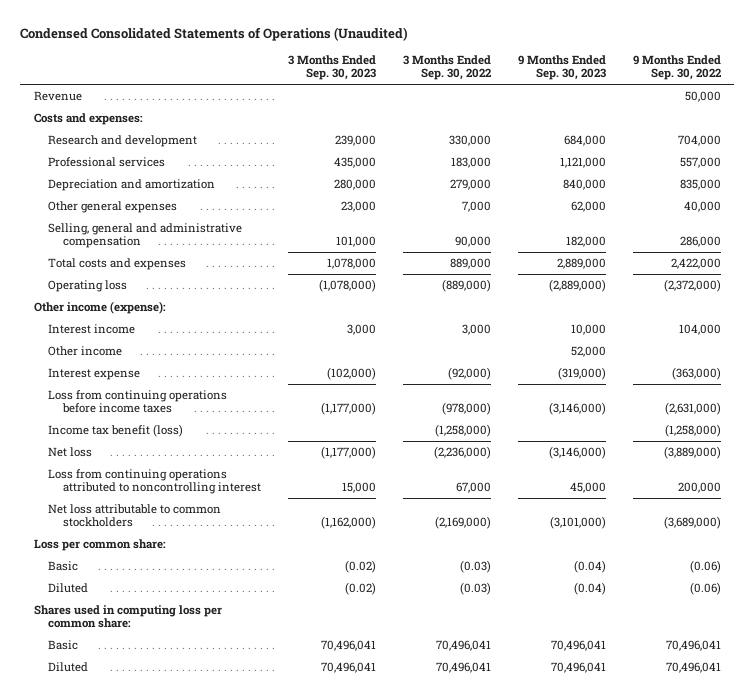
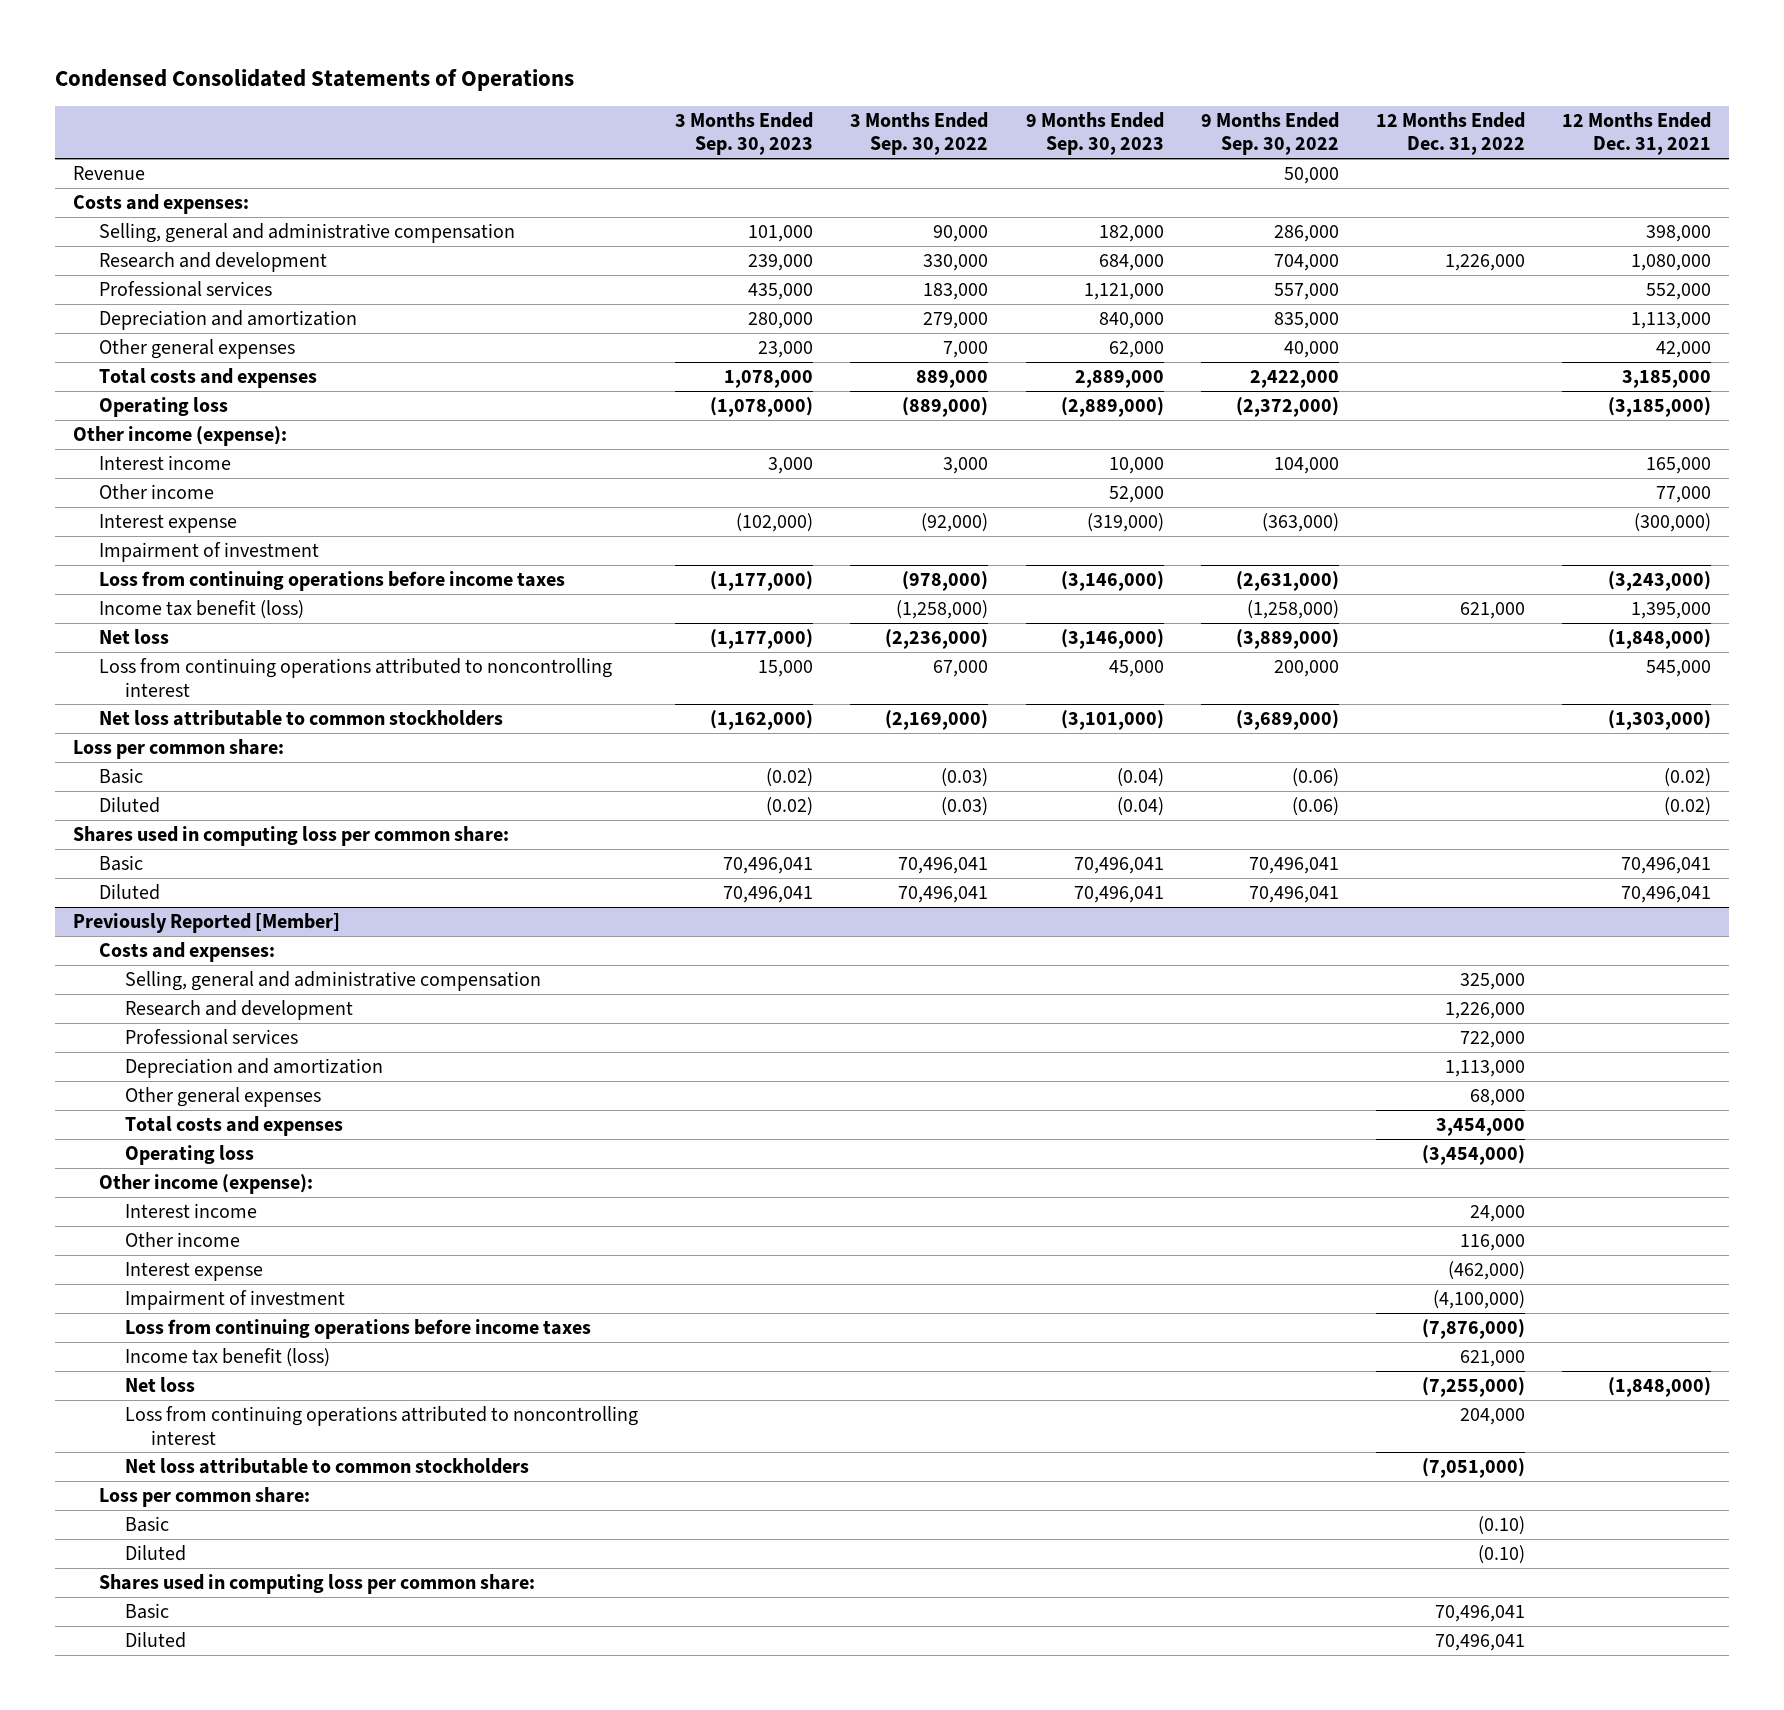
[20,26,409,41] Condensed Consolidated Statements of Operations (Unaudited) -> [54,68,574,91] Condensed Consolidated Statements of Operations
none -> [1375,111,1525,156] 12 Months Ended Dec. 31, 2022
none -> [1561,111,1711,156] 12 Months Ended Dec. 31, 2021
[48,222,243,249] Selling, general and administrative compensation -> [99,223,516,244] Selling, general and administrative compensation
none -> [99,542,320,563] Impairment of investment
none -> [73,913,341,934] Previously Reported [Member]
none -> [99,942,276,963] Costs and expenses:
none -> [125,971,542,992] Selling, general and administrative compensation
none -> [125,1000,354,1021] Research and development
none -> [125,1029,299,1046] Professional services
none -> [125,1058,384,1079] Depreciation and amortization
none -> [125,1087,322,1108] Other general expenses
none -> [125,1116,344,1137] Total costs and expenses
none -> [125,1145,255,1166] Operating loss
none -> [99,1174,314,1195] Other income (expense):
none -> [125,1203,258,1219] Interest income
none -> [125,1232,241,1248] Other income
none -> [125,1262,264,1282] Interest expense
none -> [125,1290,346,1311] Impairment of investment
none -> [125,1319,592,1340] Loss from continuing operations before income taxes
none -> [125,1348,331,1368] Income tax benefit (loss)
none -> [125,1377,196,1393] Net loss
none -> [125,1406,639,1445] Loss from continuing operations attributed to noncontrolling interest
none -> [125,1458,530,1475] Net loss attributable to common stockholders
none -> [99,1487,311,1508] Loss per common share:
none -> [125,1516,170,1533] Basic
none -> [125,1545,187,1562] Diluted
none -> [99,1574,536,1595] Shares used in computing loss per common share:
none -> [125,1603,170,1620] Basic
none -> [125,1632,187,1649] Diluted

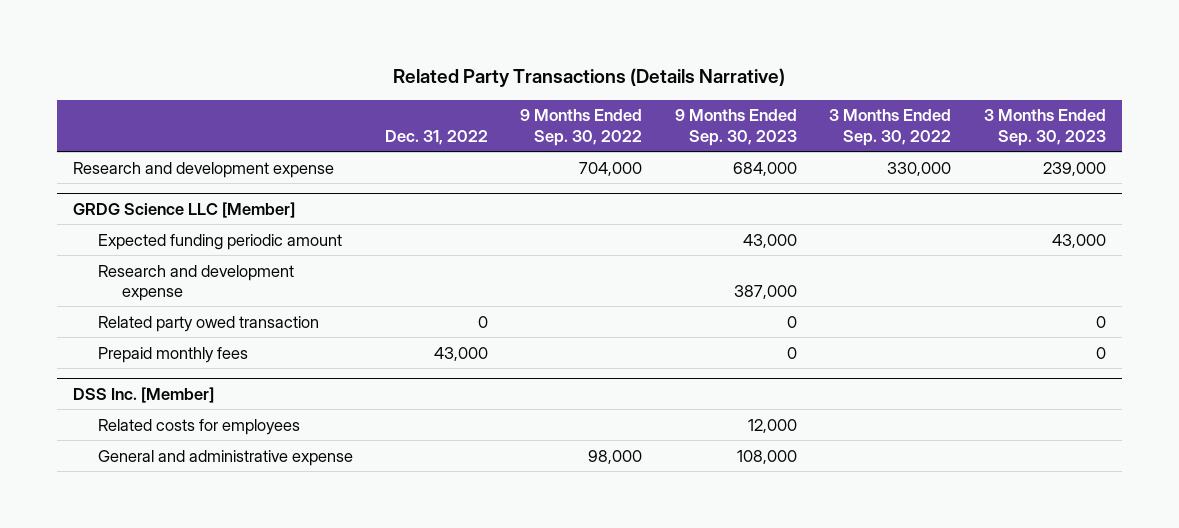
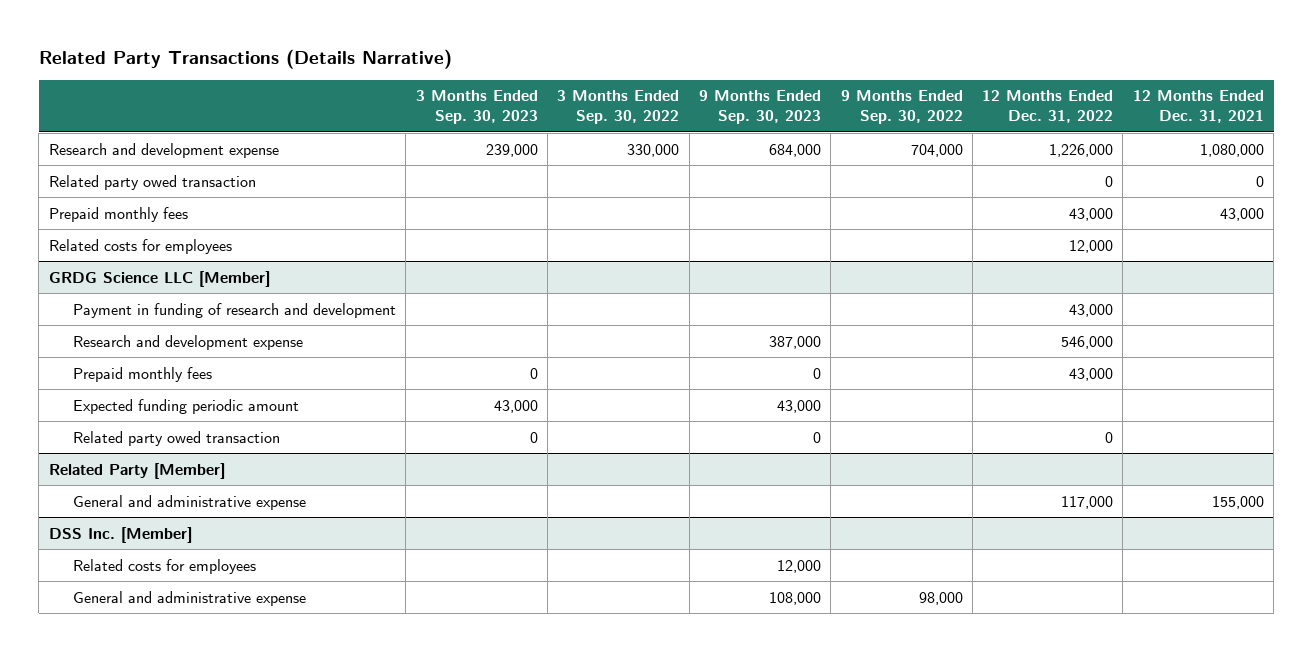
[385,129,489,145] Dec. 31, 2022 -> none
none -> [982,90,1114,124] 12 Months Ended Dec. 31, 2022
none -> [1132,90,1264,124] 12 Months Ended Dec. 31, 2021
none -> [48,174,256,190] Related party owed transaction
none -> [48,206,188,222] Prepaid monthly fees
none -> [48,238,232,254] Related costs for employees
none -> [72,302,396,318] Payment in funding of research and development
[97,233,342,250] Expected funding periodic amount -> [72,398,299,414] Expected funding periodic amount
[97,315,319,332] Related party owed transaction -> [72,430,280,446] Related party owed transaction
none -> [48,462,225,479] Related Party [Member]
none -> [72,494,306,510] General and administrative expense

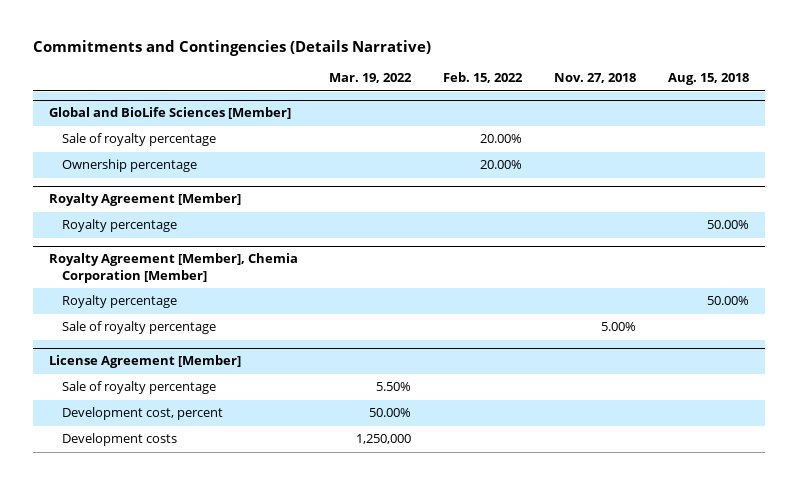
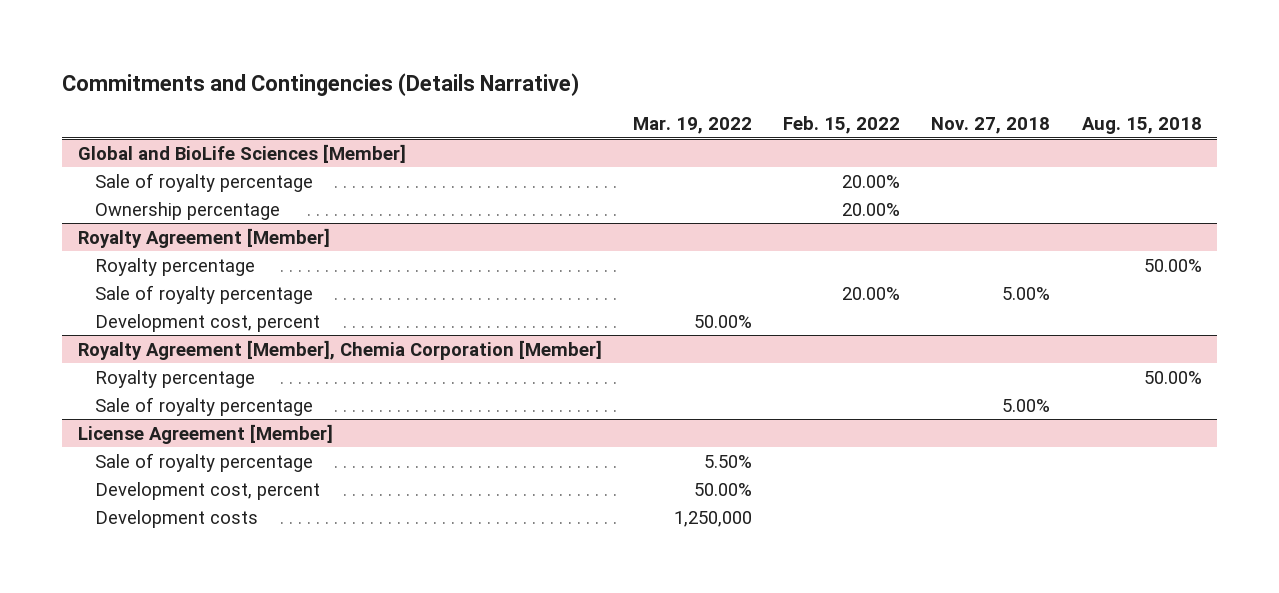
none -> [94,284,313,304] Sale of royalty percentage
none -> [94,313,320,332] Development cost, percent

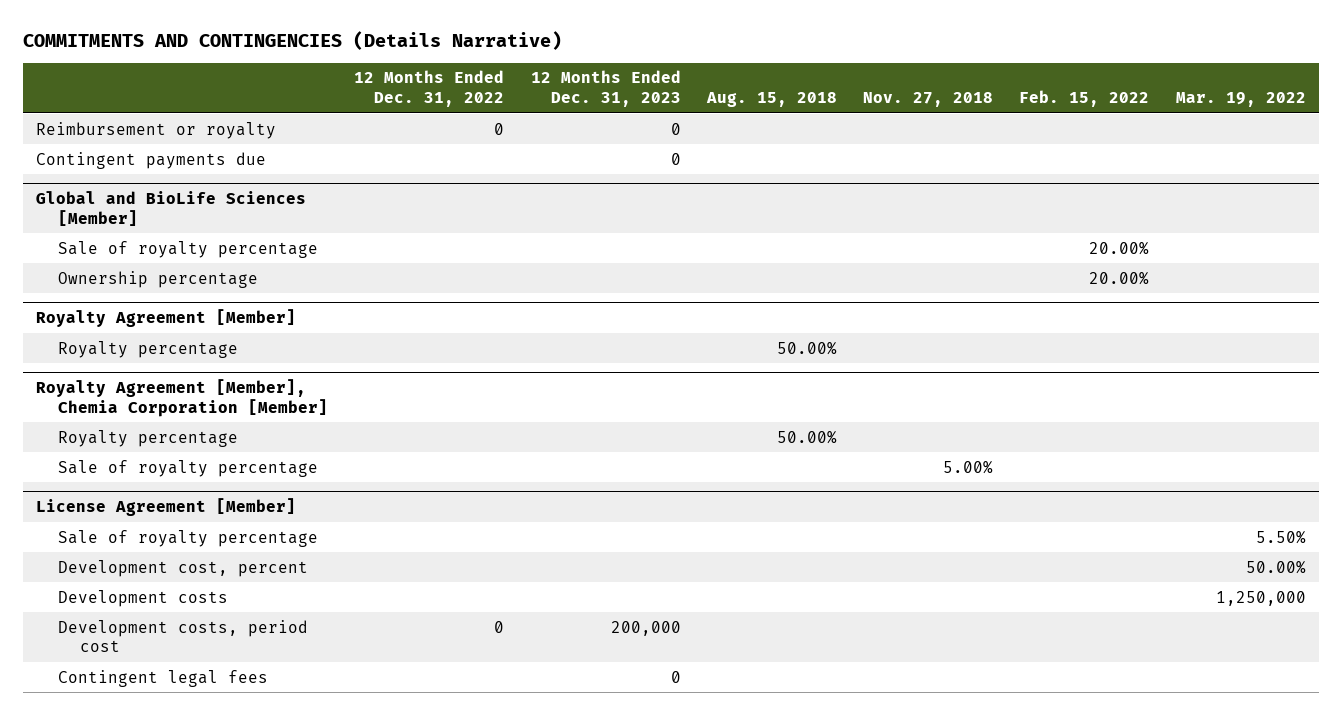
[62,72,580,96] Commitments and Contingencies (Details Narrative) -> [23,31,563,51] COMMITMENTS AND CONTINGENCIES (Details Narrative)
none -> [354,70,505,107] 12 Months Ended Dec. 31, 2022
none -> [530,70,681,107] 12 Months Ended Dec. 31, 2023
none -> [36,121,277,139] Reimbursement or royalty
none -> [36,151,267,169] Contingent payments due
[94,284,313,304] Sale of royalty percentage -> none
[94,313,320,332] Development cost, percent -> none
none -> [57,619,308,652] Development costs, period cost
none -> [57,669,268,687] Contingent legal fees

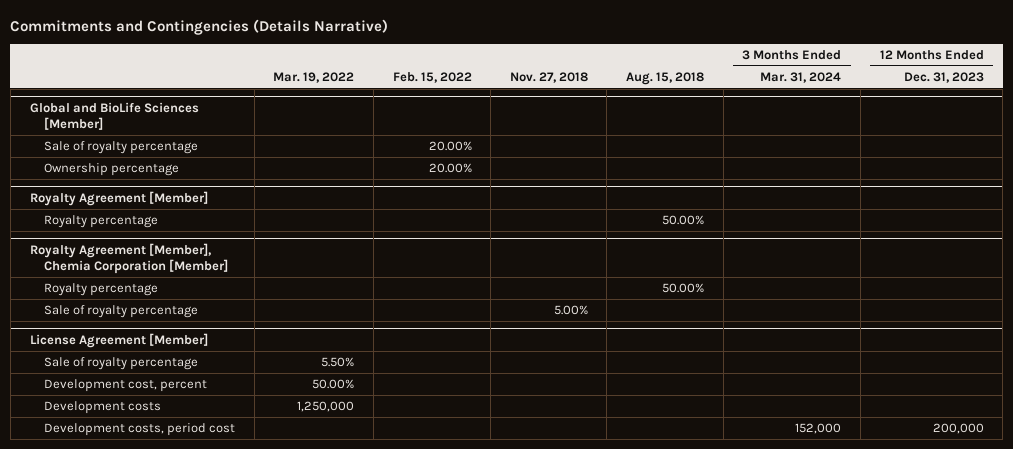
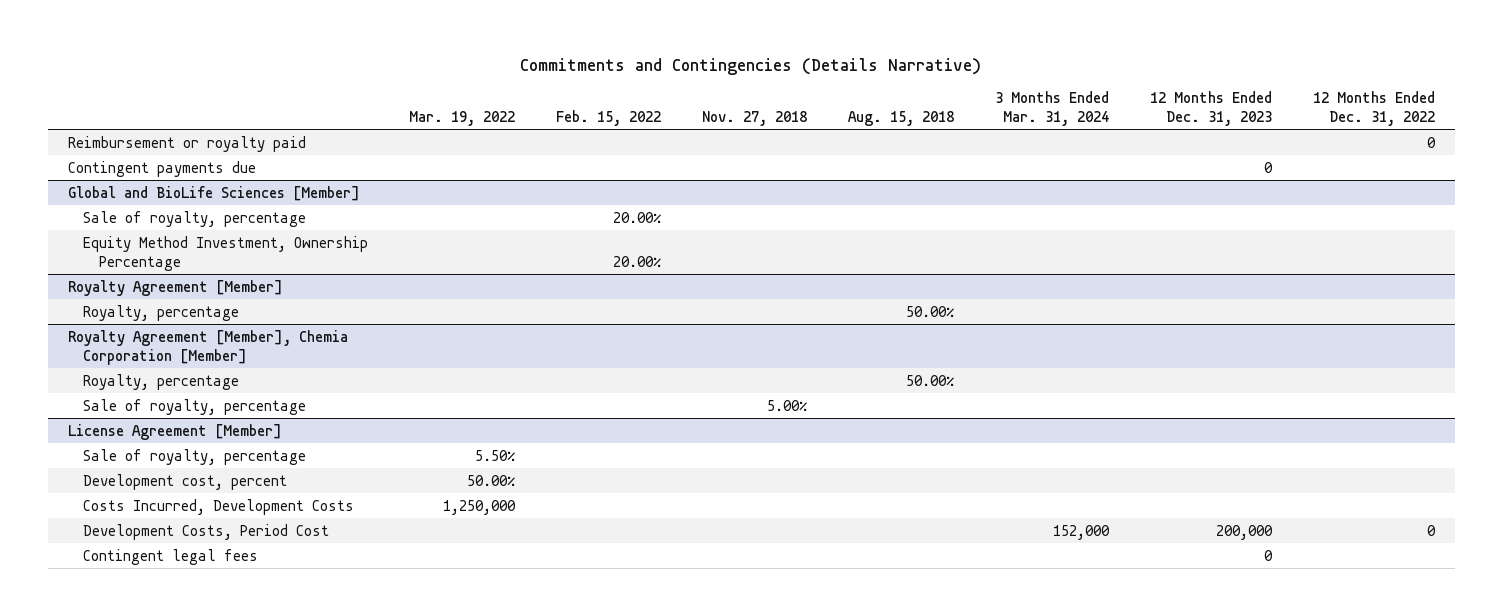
none -> [1312,90,1435,126] 12 Months Ended Dec. 31, 2022
none -> [68,135,307,152] Reimbursement or royalty paid
none -> [68,160,257,177] Contingent payments due
[44,141,199,155] Sale of royalty percentage -> [83,210,307,227] Sale of royalty, percentage
[44,163,180,177] Ownership percentage -> [83,235,369,271] Equity Method Investment, Ownership Percentage
[44,215,159,229] Royalty percentage -> [83,304,240,321] Royalty, percentage
[44,283,159,297] Royalty percentage -> [83,373,240,390] Royalty, percentage
[44,305,199,319] Sale of royalty percentage -> [83,398,307,415] Sale of royalty, percentage
[44,357,199,371] Sale of royalty percentage -> [83,448,307,465] Sale of royalty, percentage
[44,401,162,415] Development costs -> [83,498,355,515] Costs Incurred, Development Costs
[44,423,236,437] Development costs, period cost -> [83,523,330,540] Development Costs, Period Cost
none -> [83,548,259,565] Contingent legal fees

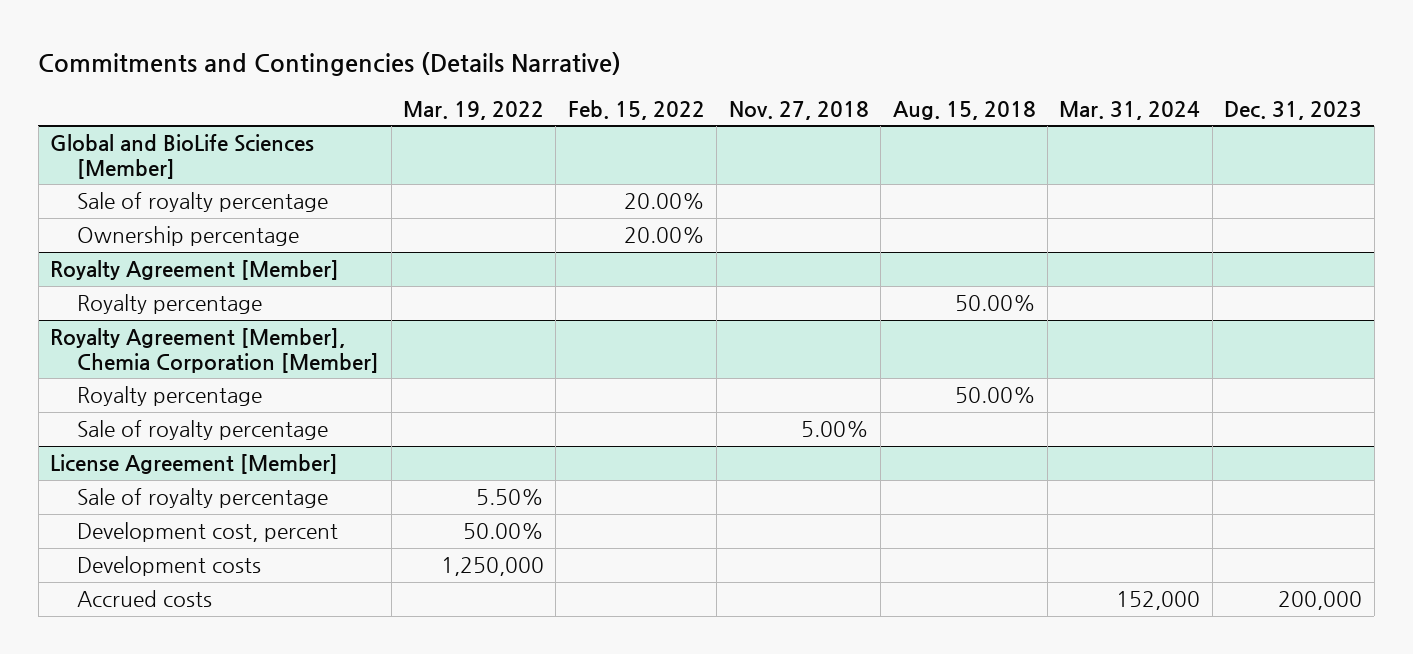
[994,90,1109,126] 3 Months Ended Mar. 31, 2024 -> none
[1149,90,1272,126] 12 Months Ended Dec. 31, 2023 -> none
[1312,90,1435,126] 12 Months Ended Dec. 31, 2022 -> none
none -> [1059,100,1201,120] Mar. 31, 2024
none -> [1224,100,1363,120] Dec. 31, 2023
[68,135,307,152] Reimbursement or royalty paid -> none
[68,160,257,177] Contingent payments due -> none
[83,210,307,227] Sale of royalty, percentage -> [77,192,329,213] Sale of royalty percentage
[83,235,369,271] Equity Method Investment, Ownership Percentage -> [77,226,300,247] Ownership percentage
[83,304,240,321] Royalty, percentage -> [77,294,263,315] Royalty percentage
[83,373,240,390] Royalty, percentage -> [77,386,263,407] Royalty percentage
[83,398,307,415] Sale of royalty, percentage -> [77,420,329,441] Sale of royalty percentage
[83,448,307,465] Sale of royalty, percentage -> [77,488,329,509] Sale of royalty percentage
[83,523,330,540] Development Costs, Period Cost -> none
[83,548,259,565] Contingent legal fees -> none
[83,498,355,515] Costs Incurred, Development Costs -> [77,556,262,577] Development costs
none -> [77,590,213,608] Accrued costs

